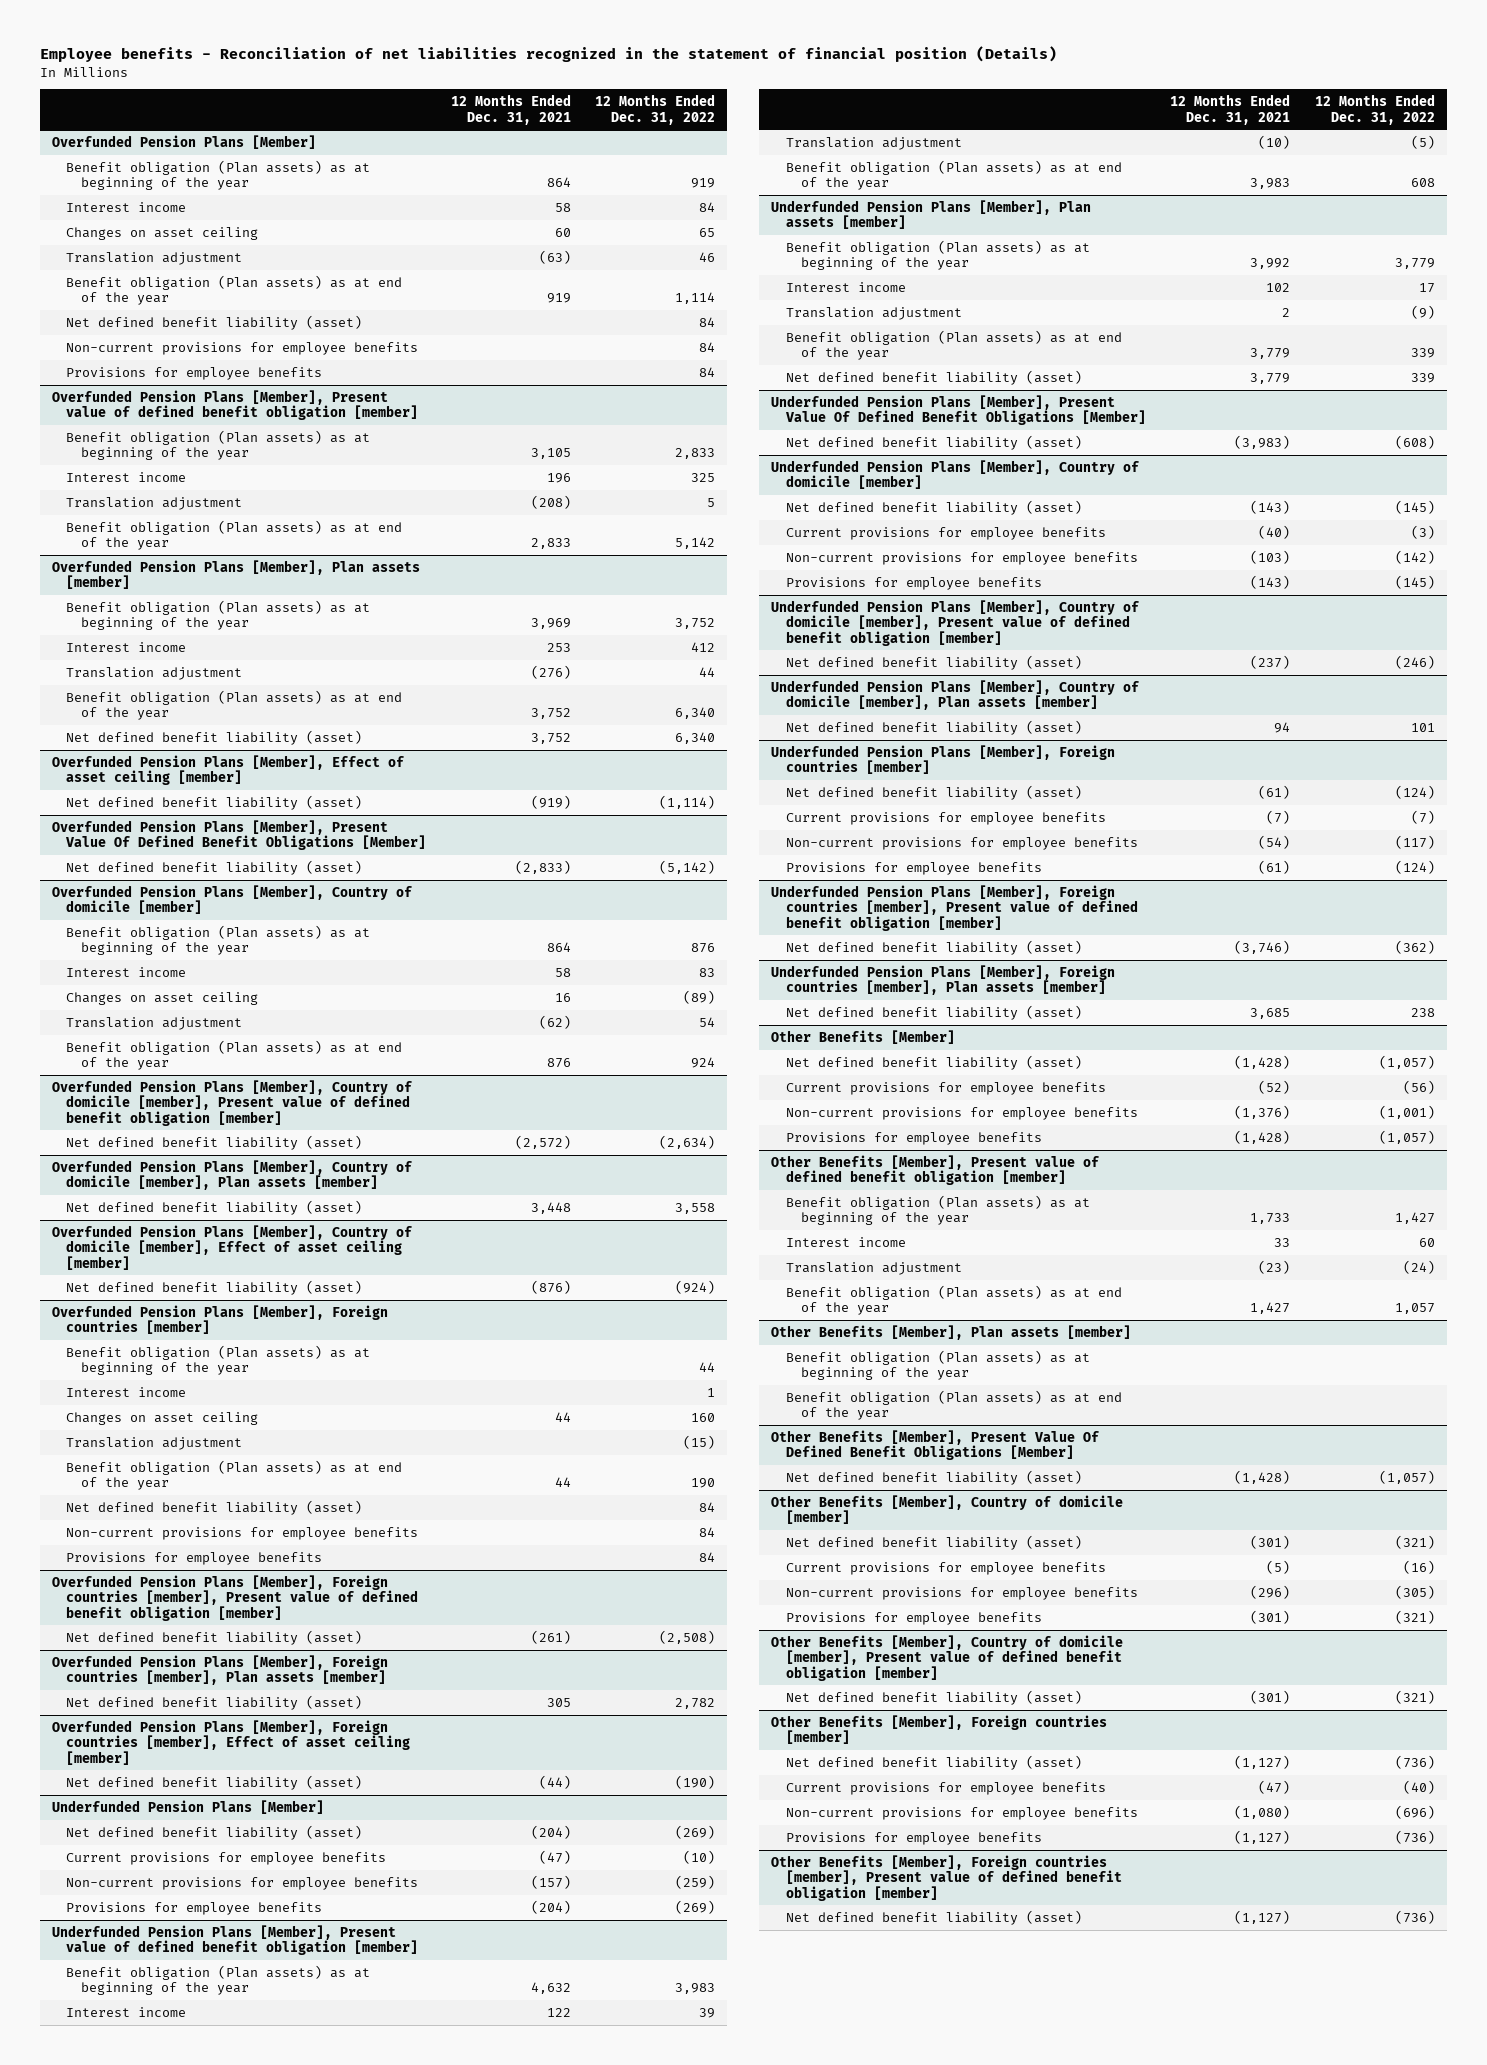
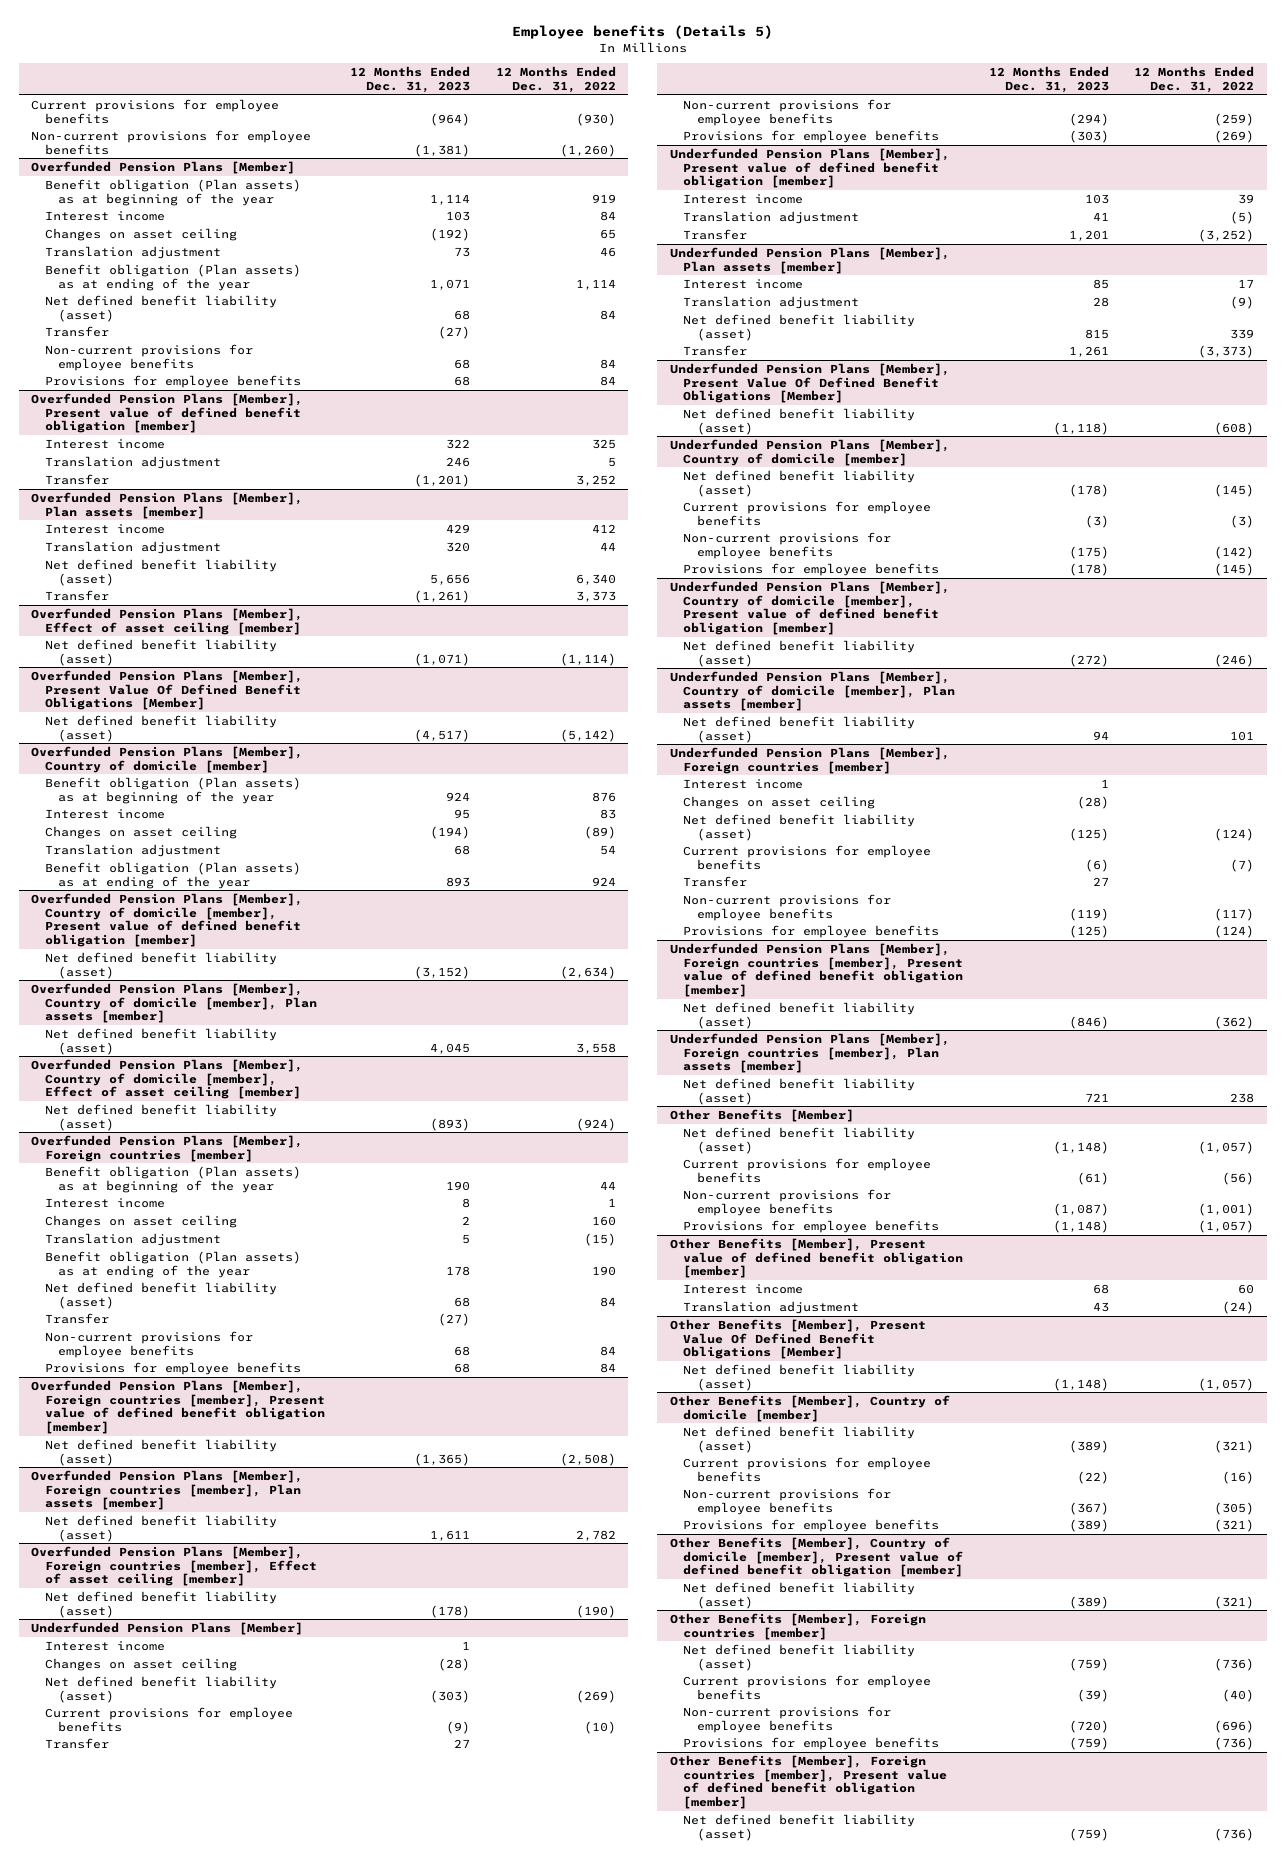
[39,46,1057,63] Employee benefits - Reconciliation of net liabilities recognized in the statement of financial position (Details) -> [511,25,773,40] Employee benefits (Details 5)
[450,94,571,125] 12 Months Ended Dec. 31, 2021 -> none
none -> [350,66,471,94] 12 Months Ended Dec. 31, 2023
none -> [31,98,280,124] Current provisions for employee benefits
none -> [31,129,312,155] Non-current provisions for employee benefits
[66,274,403,306] Benefit obligation (Plan assets) as at end of the year -> [44,263,301,291] Benefit obligation (Plan assets) as at ending of the year
none -> [44,325,109,337] Transfer
[66,429,371,461] Benefit obligation (Plan assets) as at beginning of the year -> none
[66,519,403,551] Benefit obligation (Plan assets) as at end of the year -> none
none -> [44,473,109,485] Transfer
[66,599,371,631] Benefit obligation (Plan assets) as at beginning of the year -> none
[66,689,403,721] Benefit obligation (Plan assets) as at end of the year -> none
none -> [44,589,109,601] Transfer
[66,1039,403,1071] Benefit obligation (Plan assets) as at end of the year -> [44,861,301,889] Benefit obligation (Plan assets) as at ending of the year
[66,1459,403,1491] Benefit obligation (Plan assets) as at end of the year -> [44,1250,301,1278] Benefit obligation (Plan assets) as at ending of the year
none -> [44,1312,109,1324] Transfer
none -> [44,1640,165,1651] Interest income
none -> [44,1657,237,1671] Changes on asset ceiling
none -> [44,1737,109,1749] Transfer
[66,1964,371,1996] Benefit obligation (Plan assets) as at beginning of the year -> none
[785,159,1122,191] Benefit obligation (Plan assets) as at end of the year -> none
none -> [683,228,748,240] Transfer
[785,239,1090,271] Benefit obligation (Plan assets) as at beginning of the year -> none
[785,329,1122,361] Benefit obligation (Plan assets) as at end of the year -> none
none -> [683,344,748,356] Transfer
none -> [683,778,804,789] Interest income
none -> [683,795,876,809] Changes on asset ceiling
none -> [683,875,748,887] Transfer
[785,1194,1090,1226] Benefit obligation (Plan assets) as at beginning of the year -> none
[785,1284,1122,1316] Benefit obligation (Plan assets) as at end of the year -> none
[771,1324,1132,1340] Other Benefits [Member], Plan assets [member] -> none
[785,1349,1090,1381] Benefit obligation (Plan assets) as at beginning of the year -> none
[785,1389,1122,1421] Benefit obligation (Plan assets) as at end of the year -> none

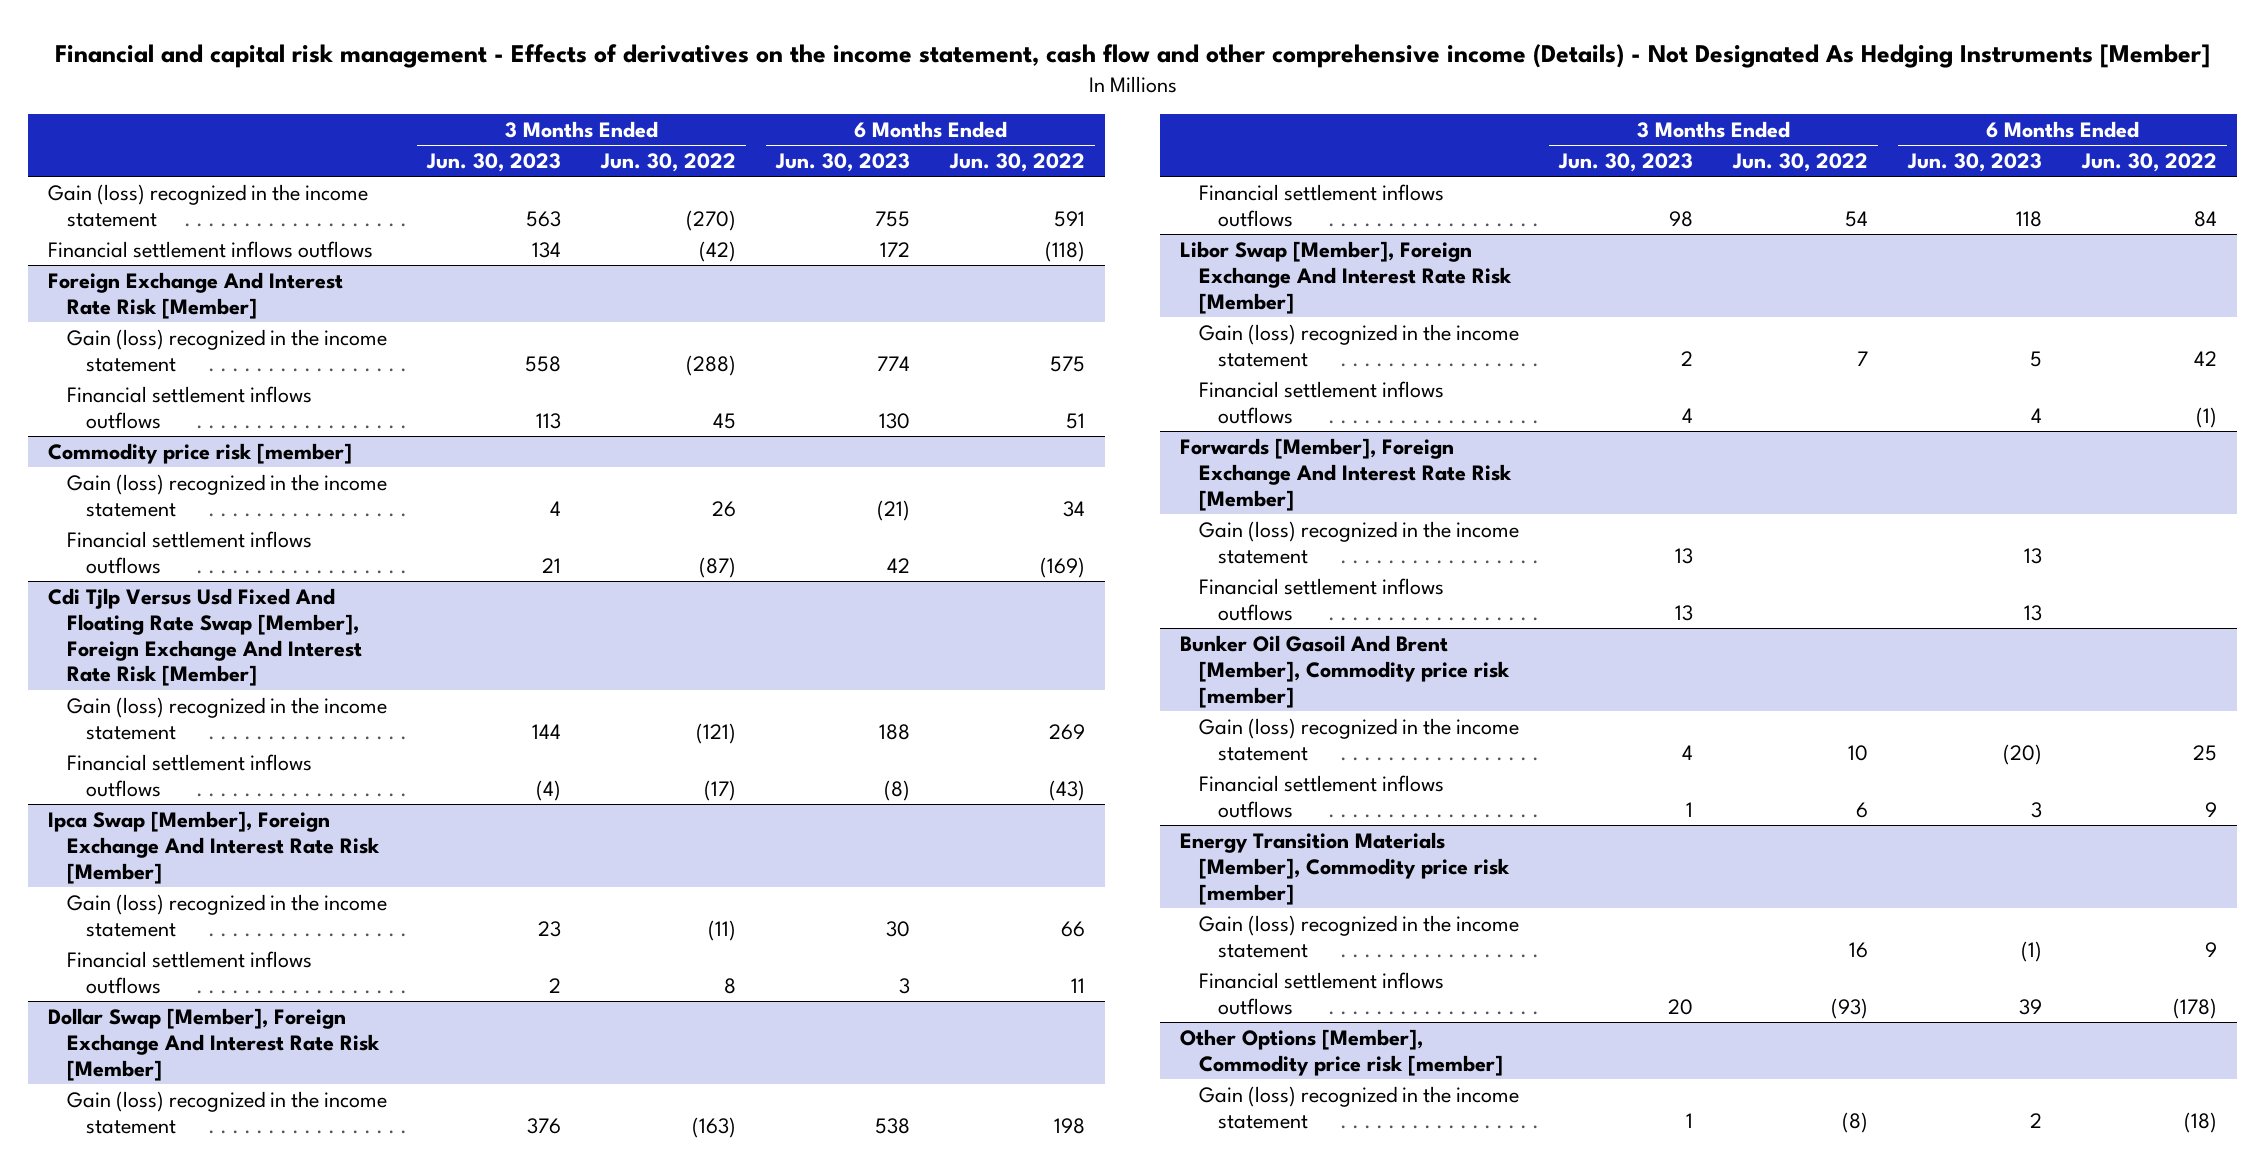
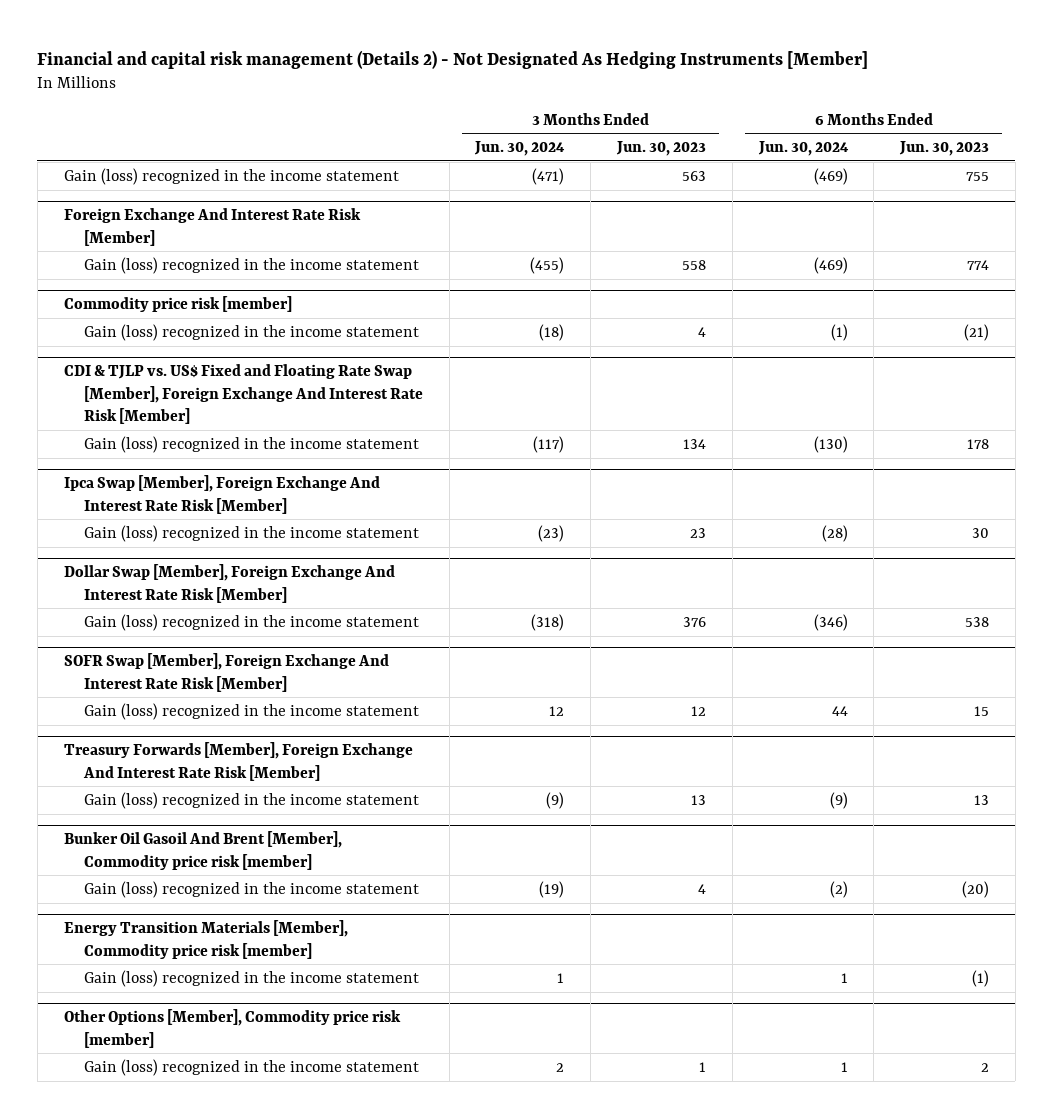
[54,44,2210,69] Financial and capital risk management - Effects of derivatives on the income statement, cash flow and other comprehensive income (Details) - Not Designated As Hedging Instruments [Member] -> [37,49,869,69] Financial and capital risk management (Details 2) - Not Designated As Hedging Instruments [Member]
[600,153,737,173] Jun. 30, 2022 -> none
[949,153,1086,173] Jun. 30, 2022 -> none
none -> [474,141,566,157] Jun. 30, 2024
none -> [757,141,849,157] Jun. 30, 2024
[48,240,374,258] Financial settlement inflows outflows -> none
[67,385,313,429] Financial settlement inflows outflows -> none
[67,530,313,574] Financial settlement inflows outflows -> none
[67,753,313,797] Financial settlement inflows outflows -> none
[48,587,363,687] Cdi Tjlp Versus Usd Fixed And Floating Rate Swap [Member], Foreign Exchange And Interest Rate Risk [Member] -> [63,364,423,425] CDI & TJLP vs. US$ Fixed and Floating Rate Swap [Member], Foreign Exchange And Interest Rate Risk [Member]
[532,723,562,739] 144 -> [683,438,707,449] 134
[879,723,911,740] 188 -> [967,438,990,449] 178
[67,950,313,994] Financial settlement inflows outflows -> none
[1199,183,1445,227] Financial settlement inflows outflows -> none
[1199,380,1445,424] Financial settlement inflows outflows -> none
[1180,240,1513,314] Libor Swap [Member], Foreign Exchange And Interest Rate Risk [Member] -> [63,653,389,692] SOFR Swap [Member], Foreign Exchange And Interest Rate Risk [Member]
[1681,350,1694,366] 2 -> [691,705,707,716] 12
[2030,350,2043,367] 5 -> [974,705,990,716] 15
[1180,437,1513,511] Forwards [Member], Foreign Exchange And Interest Rate Risk [Member] -> [63,742,413,781] Treasury Forwards [Member], Foreign Exchange And Interest Rate Risk [Member]
[1199,577,1445,621] Financial settlement inflows outflows -> none
[1199,774,1445,818] Financial settlement inflows outflows -> none
[1199,971,1445,1015] Financial settlement inflows outflows -> none

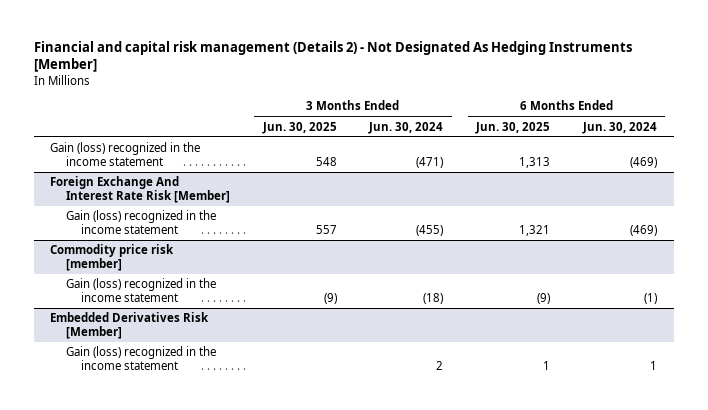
[616,141,707,157] Jun. 30, 2023 -> none
[899,141,990,157] Jun. 30, 2023 -> none
none -> [261,121,337,134] Jun. 30, 2025
none -> [475,121,551,134] Jun. 30, 2025
[63,364,423,425] CDI & TJLP vs. US$ Fixed and Floating Rate Swap [Member], Foreign Exchange And Interest Rate Risk [Member] -> none
[83,435,419,453] Gain (loss) recognized in the income statement -> none
[63,475,380,514] Ipca Swap [Member], Foreign Exchange And Interest Rate Risk [Member] -> none
[83,524,419,542] Gain (loss) recognized in the income statement -> none
[63,564,395,603] Dollar Swap [Member], Foreign Exchange And Interest Rate Risk [Member] -> none
[83,613,419,631] Gain (loss) recognized in the income statement -> none
[63,653,389,692] SOFR Swap [Member], Foreign Exchange And Interest Rate Risk [Member] -> none
[83,702,419,720] Gain (loss) recognized in the income statement -> none
[63,742,413,781] Treasury Forwards [Member], Foreign Exchange And Interest Rate Risk [Member] -> none
[83,791,419,809] Gain (loss) recognized in the income statement -> none
[63,831,342,870] Bunker Oil Gasoil And Brent [Member], Commodity price risk [member] -> none
[83,880,419,898] Gain (loss) recognized in the income statement -> none
[63,920,348,959] Energy Transition Materials [Member], Commodity price risk [member] -> none
[83,969,419,987] Gain (loss) recognized in the income statement -> none
[63,1009,401,1048] Other Options [Member], Commodity price risk [member] -> none
none -> [50,312,210,340] Embedded Derivatives Risk [Member]

